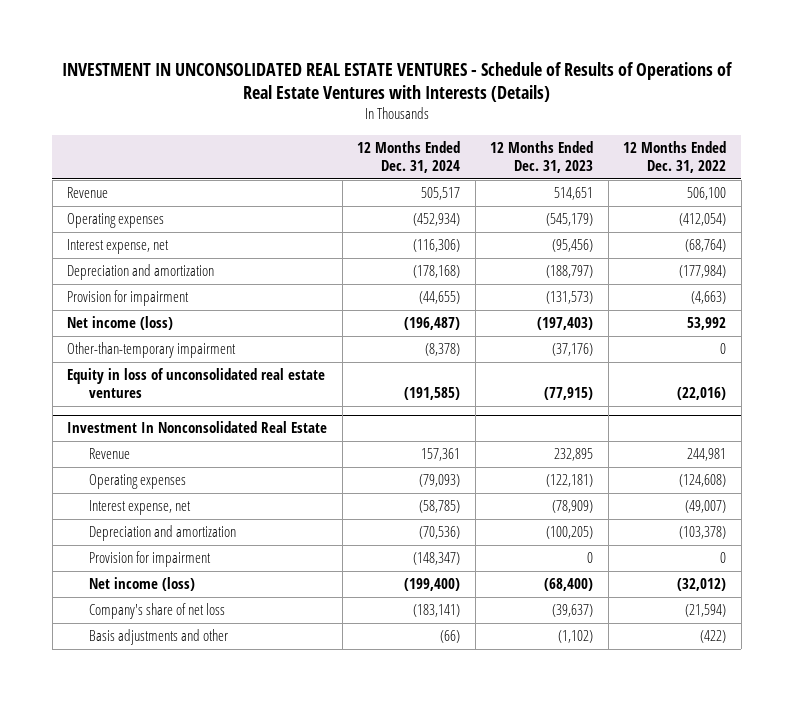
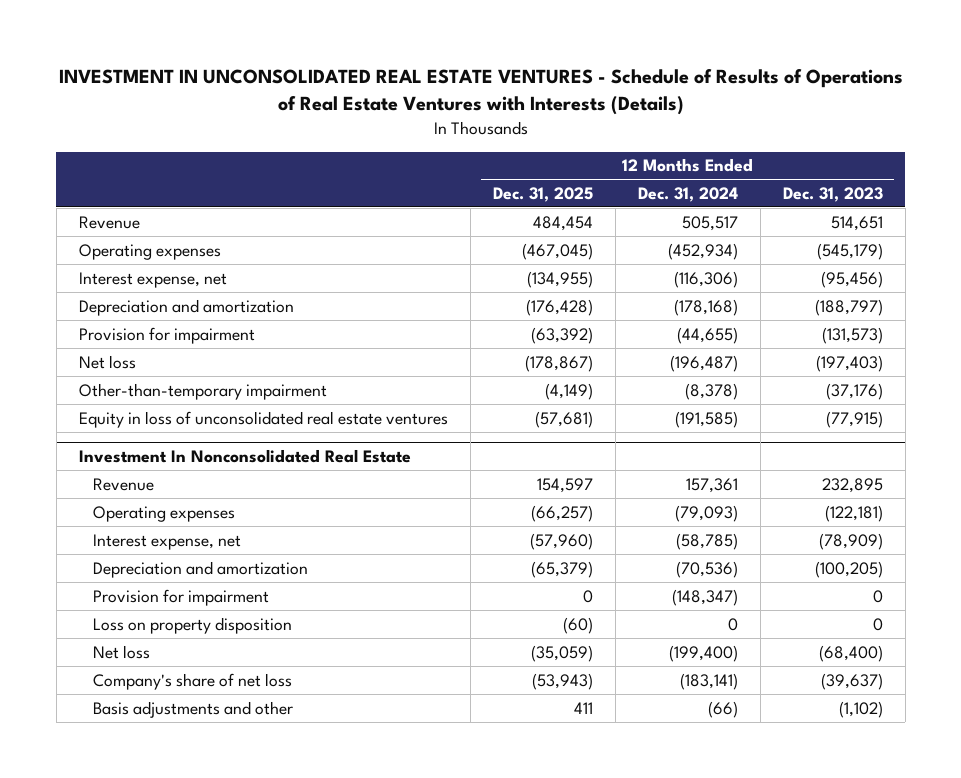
[623,140,727,173] 12 Months Ended Dec. 31, 2022 -> none
none -> [492,186,593,202] Dec. 31, 2025
[67,316,174,331] Net income (loss) -> [78,354,136,369] Net loss
none -> [93,616,293,634] Loss on property disposition
[88,577,195,592] Net income (loss) -> [93,644,151,659] Net loss

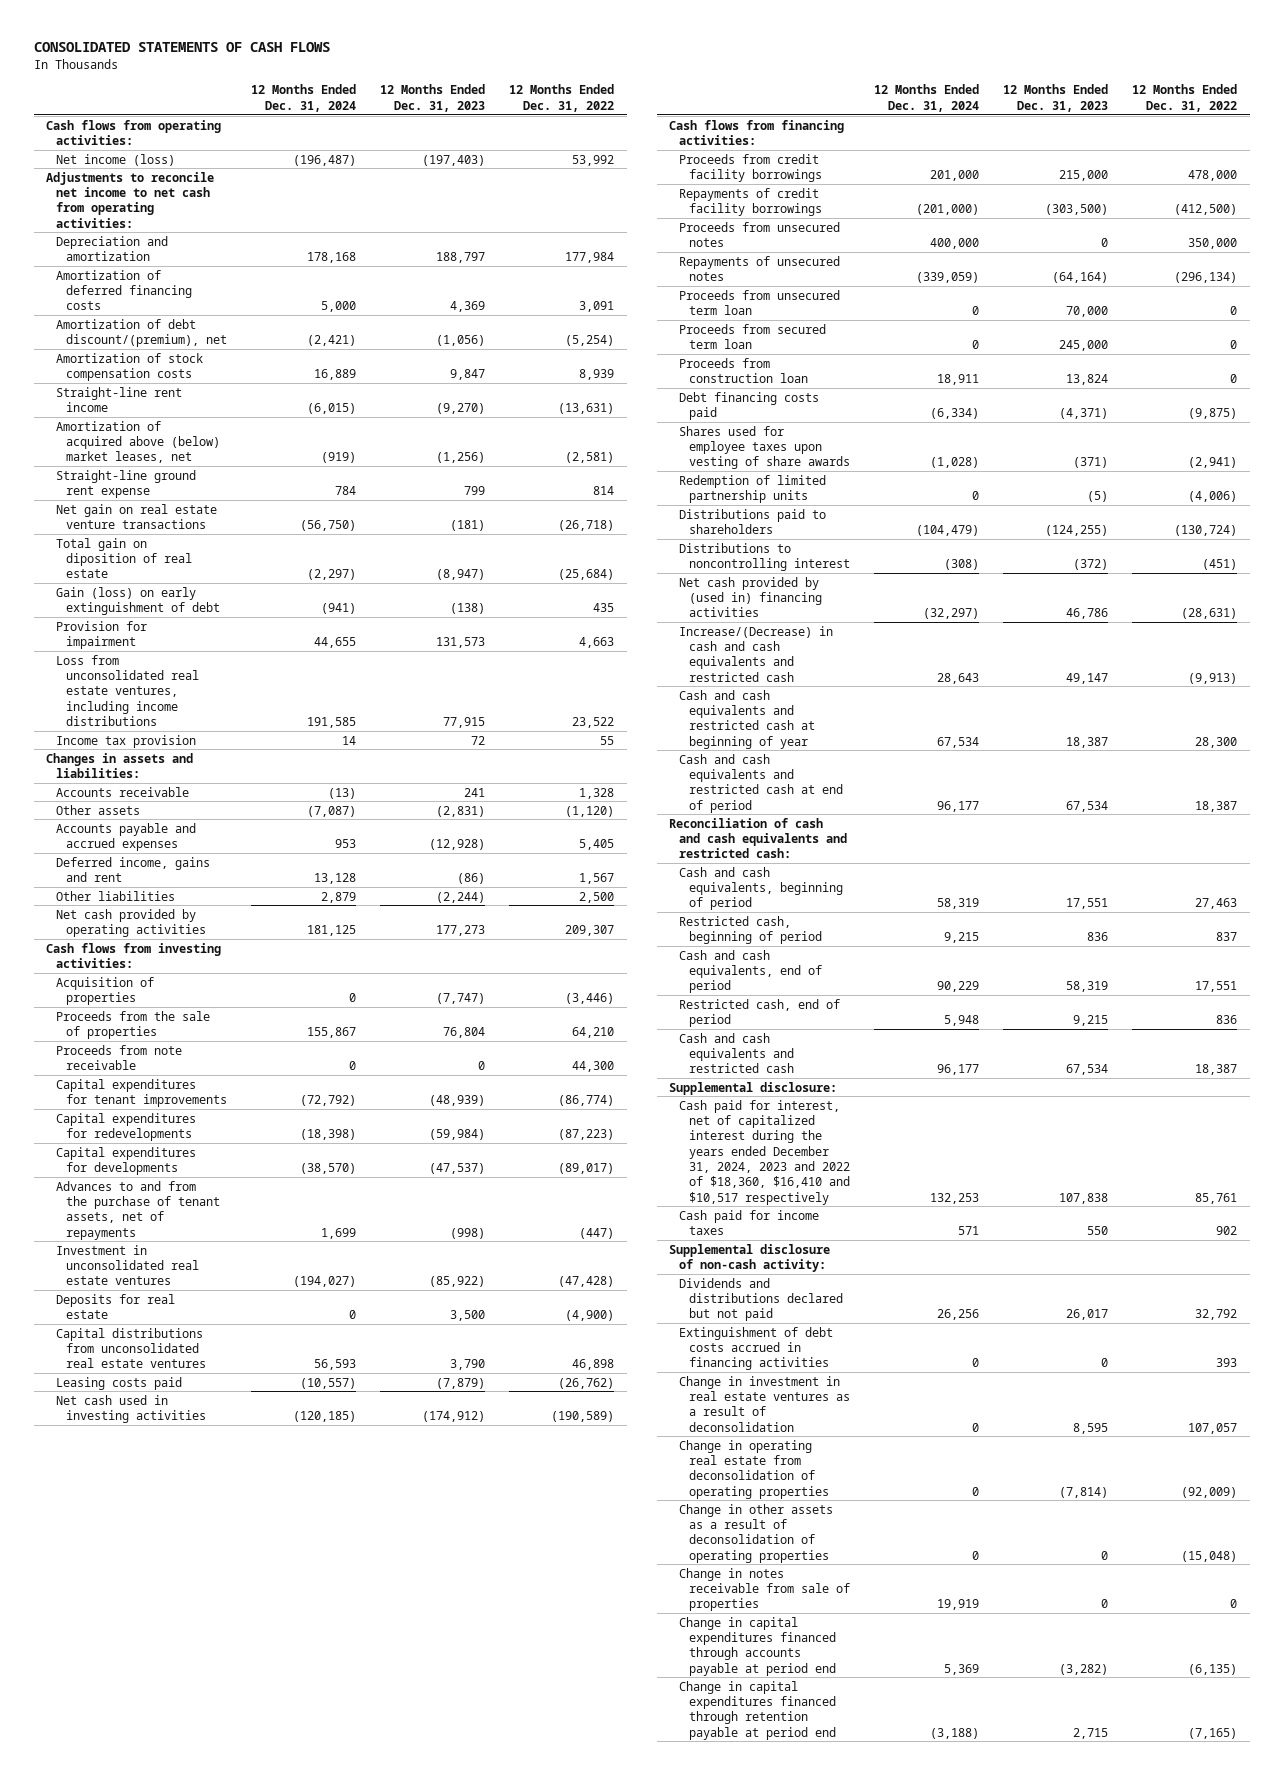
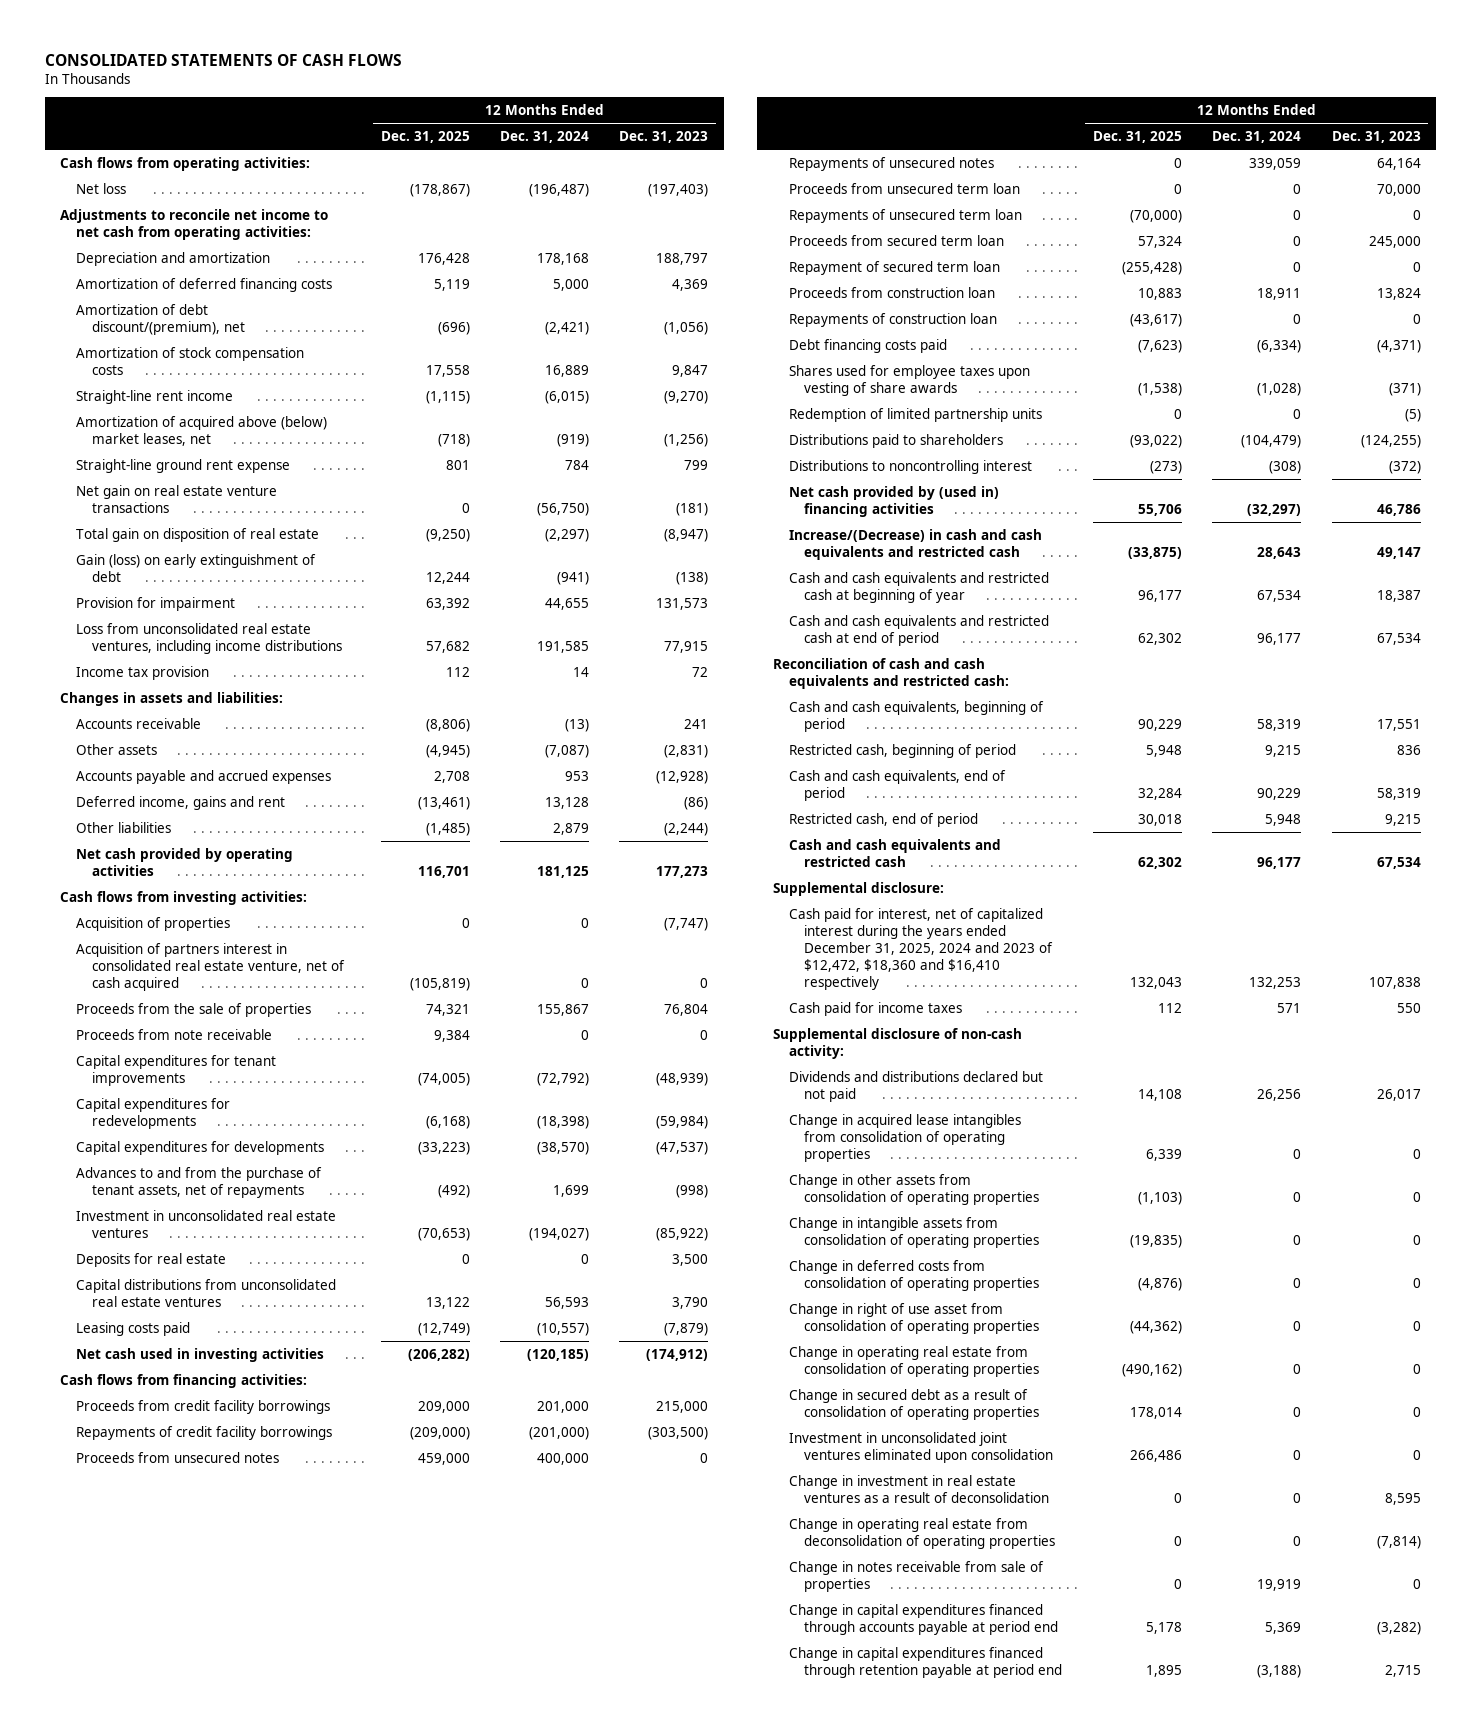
[509,84,615,112] 12 Months Ended Dec. 31, 2022 -> none
none -> [380,131,470,144] Dec. 31, 2025
[55,153,175,166] Net income (loss) -> [76,182,127,194] Net loss
[55,537,192,579] Total gain on diposition of real estate -> [76,527,320,542] Total gain on disposition of real estate
none -> [76,942,346,991] Acquisition of partners interest in consolidated real estate venture, net of cash acquired
[916,271,980,283] (339,059) -> [1249,157,1302,170] 339,059
[1052,271,1109,283] (64,164) -> [1376,157,1421,170] 64,164
none -> [788,208,1022,223] Repayments of unsecured term loan
none -> [788,260,1000,275] Repayment of secured term loan
none -> [788,312,997,327] Repayments of construction loan
[678,1099,851,1205] Cash paid for interest, net of capitalized interest during the years ended December 31, 2024, 2023 and 2022 of $18,360, $16,410 and $10,517 respectively -> [788,907,1054,990] Cash paid for interest, net of capitalized interest during the years ended December 31, 2025, 2024 and 2023 of $12,472, $18,360 and $16,410 respectively
[678,1326,833,1371] Extinguishment of debt costs accrued in financing activities -> none
none -> [788,1113,1021,1162] Change in acquired lease intangibles from consolidation of operating properties
none -> [788,1173,1040,1205] Change in other assets from consolidation of operating properties
none -> [788,1216,1040,1248] Change in intangible assets from consolidation of operating properties
none -> [788,1259,1040,1291] Change in deferred costs from consolidation of operating properties
none -> [788,1302,1040,1334] Change in right of use asset from consolidation of operating properties
none -> [788,1345,1040,1377] Change in operating real estate from consolidation of operating properties
none -> [788,1388,1040,1420] Change in secured debt as a result of consolidation of operating properties
none -> [788,1431,1054,1463] Investment in unconsolidated joint ventures eliminated upon consolidation
[678,1503,833,1563] Change in other assets as a result of deconsolidation of operating properties -> none

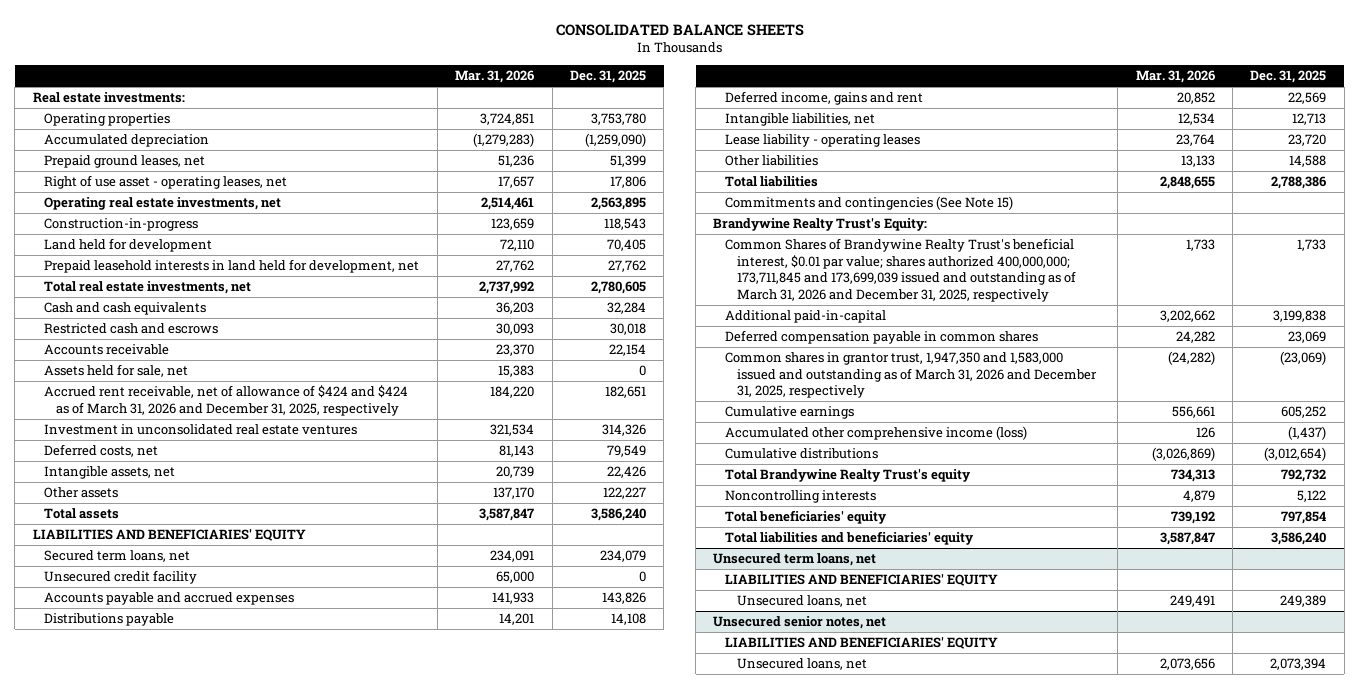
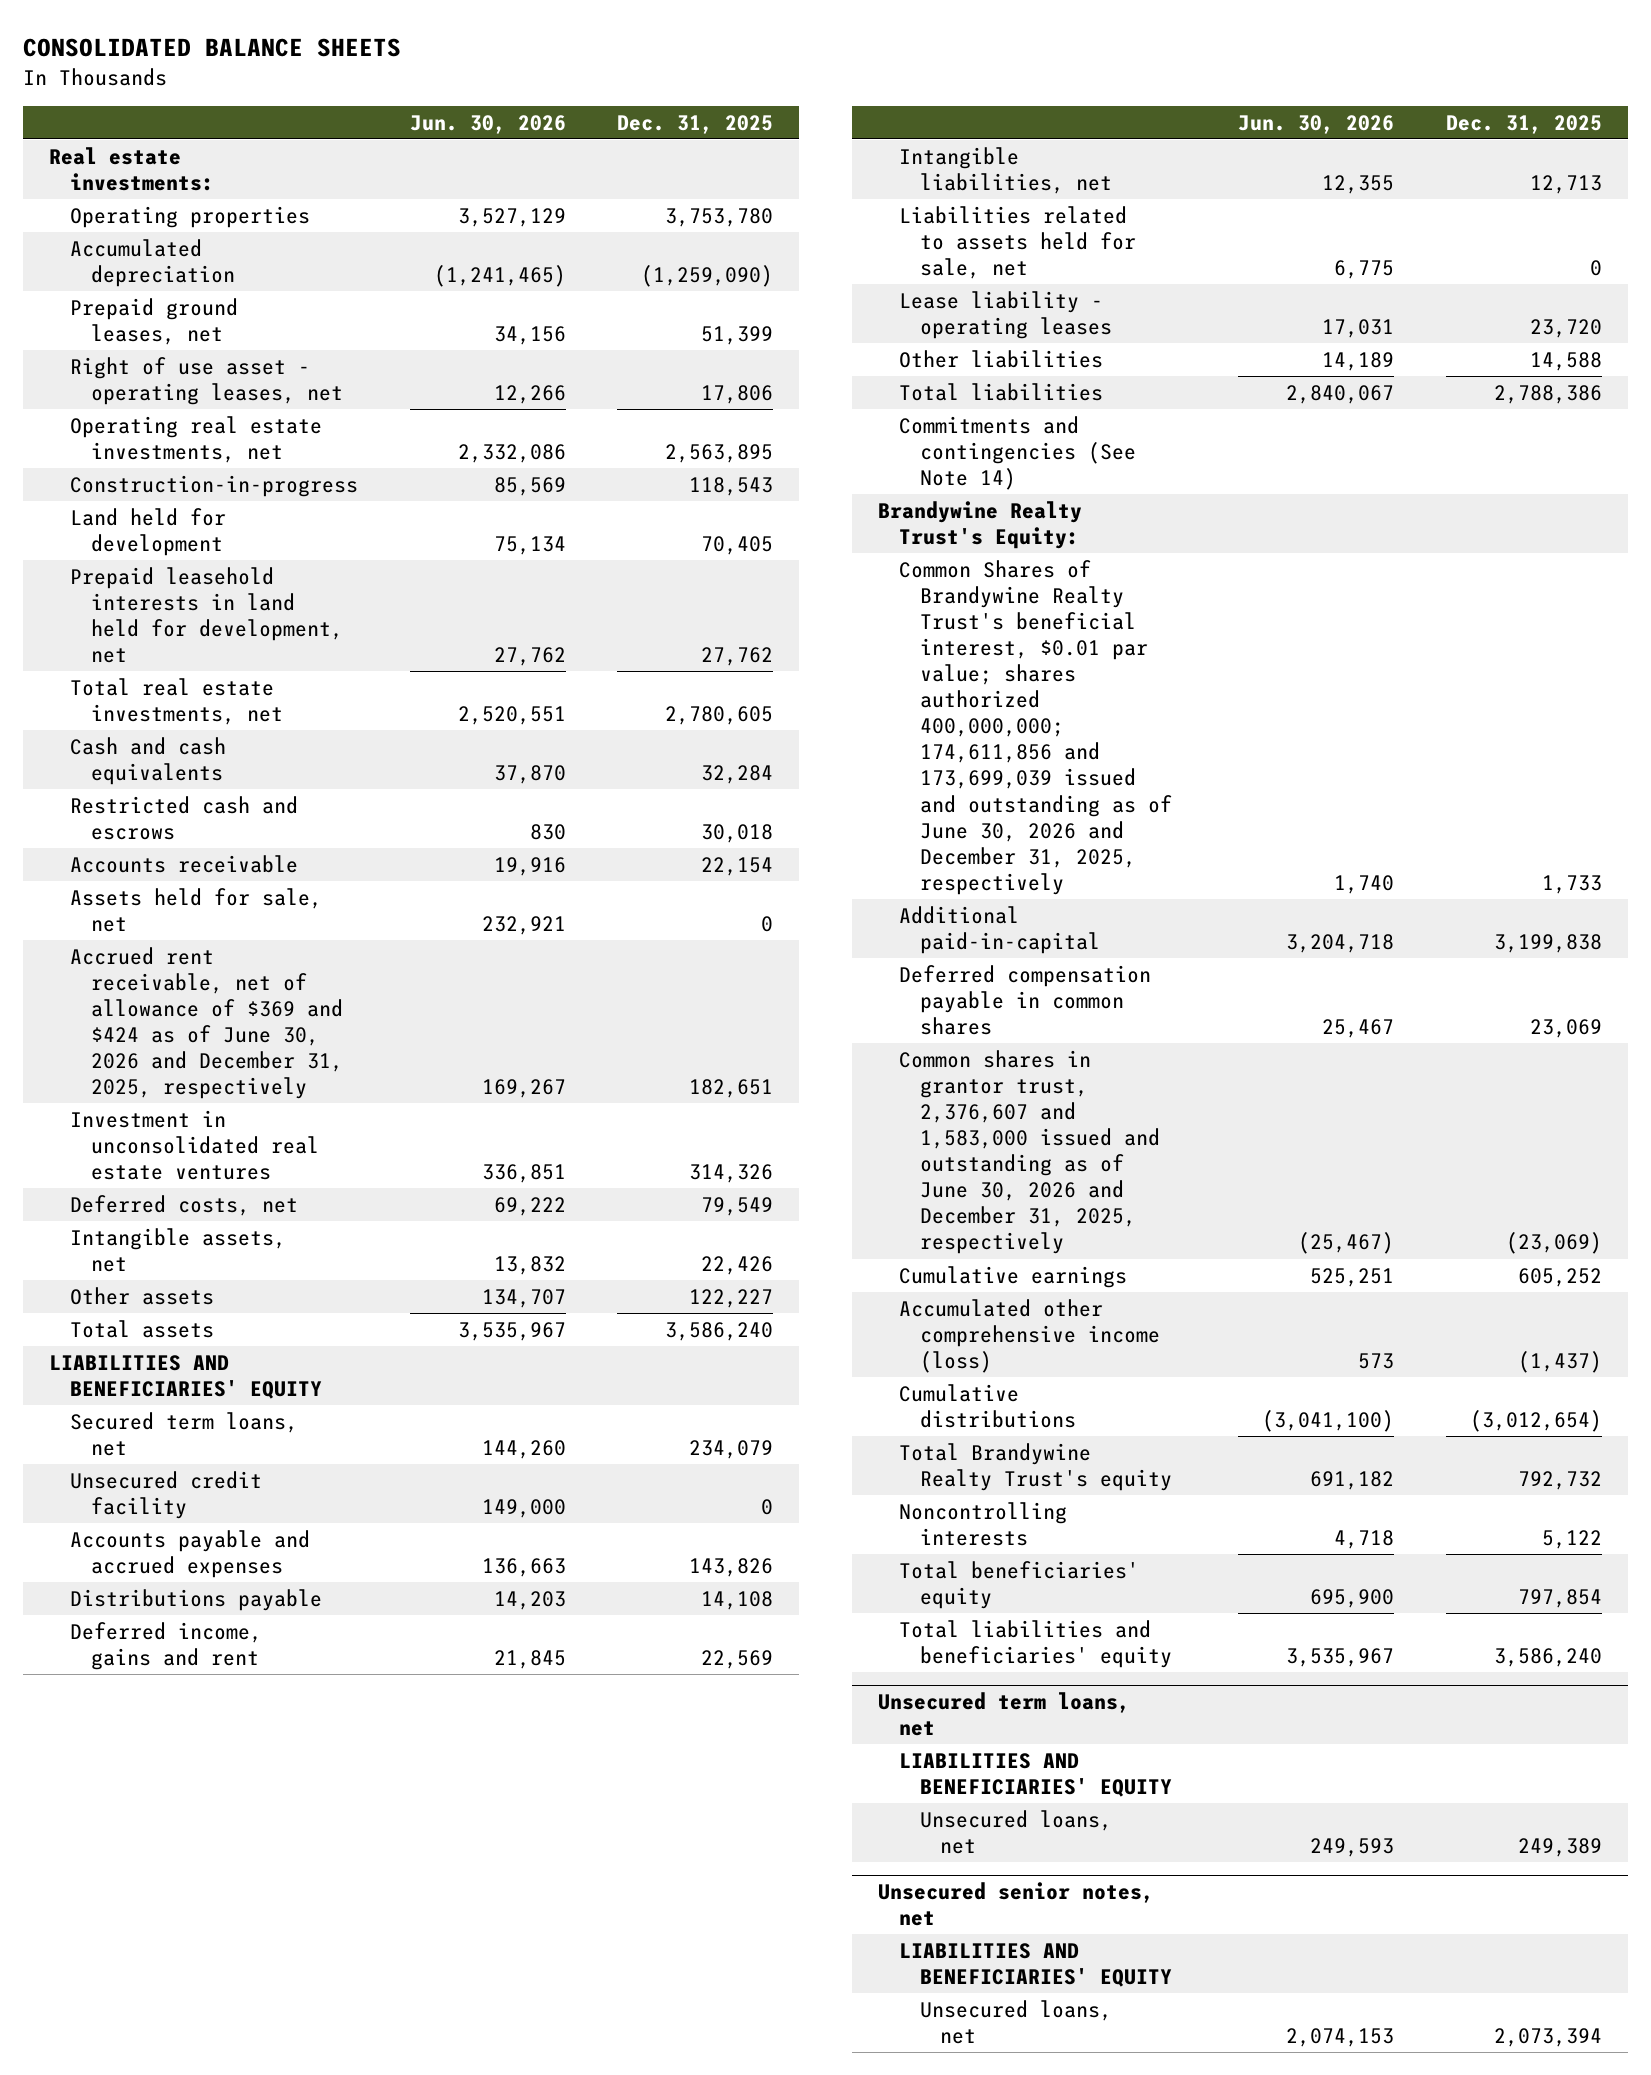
[455,70,535,84] Mar. 31, 2026 -> none
none -> [409,114,566,134] Jun. 30, 2026
[44,385,409,416] Accrued rent receivable, net of allowance of $424 and $424 as of March 31, 2026 and December 31, 2025, respectively -> [69,946,343,1100] Accrued rent receivable, net of allowance of $369 and $424 as of June 30, 2026 and December 31, 2025, respectively
none -> [898,205,1136,280] Liabilities related to assets held for sale, net
[725,196,1014,211] Commitments and contingencies (See Note 15) -> [898,415,1136,491] Commitments and contingencies (See Note 14)
[725,238,1076,302] Common Shares of Brandywine Realty Trust's beneficial interest, $0.01 par value; shares authorized 400,000,000; 173,711,845 and 173,699,039 issued and outstanding as of March 31, 2026 and December 31, 2025, respectively -> [898,559,1172,895] Common Shares of Brandywine Realty Trust's beneficial interest, $0.01 par value; shares authorized 400,000,000; 174,611,856 and 173,699,039 issued and outstanding as of June 30, 2026 and December 31, 2025, respectively
[725,352,1097,399] Common shares in grantor trust, 1,947,350 and 1,583,000 issued and outstanding as of March 31, 2026 and December 31, 2025, respectively -> [898,1049,1160,1255] Common shares in grantor trust, 2,376,607 and 1,583,000 issued and outstanding as of June 30, 2026 and December 31, 2025, respectively

